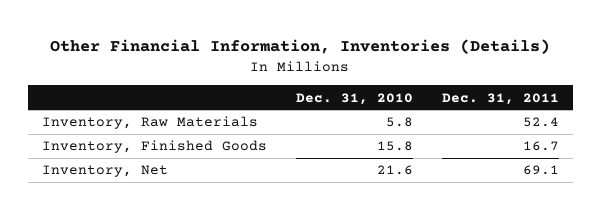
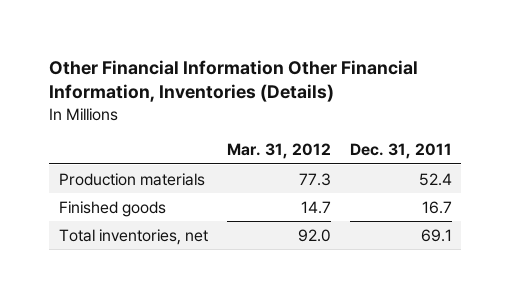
[50,38,551,54] Other Financial Information, Inventories (Details) -> [48,59,418,103] Other Financial Information Other Financial Information, Inventories (Details)
[295,92,413,105] Dec. 31, 2010 -> none
none -> [226,143,331,160] Mar. 31, 2012
[42,116,259,130] Inventory, Raw Materials -> [58,172,205,186] Production materials
[42,140,268,154] Inventory, Finished Goods -> [58,200,166,217] Finished goods
[42,165,169,178] Inventory, Net -> [58,228,208,245] Total inventories, net

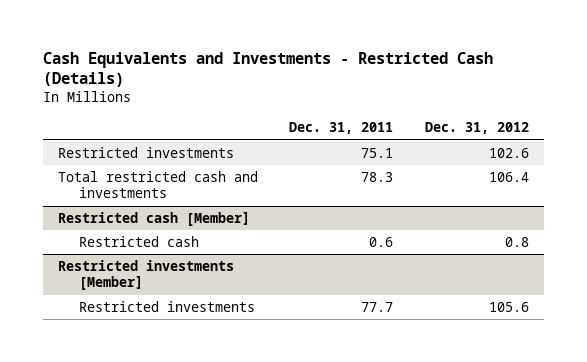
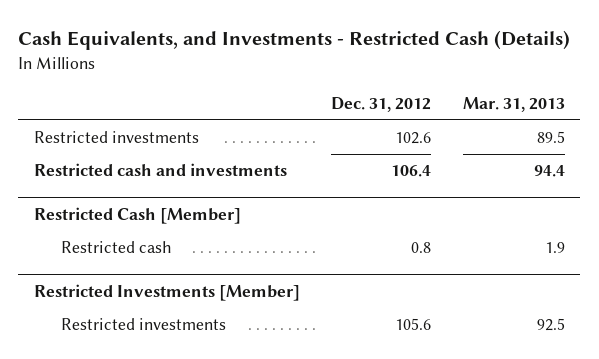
[42,51,493,88] Cash Equivalents and Investments - Restricted Cash (Details) -> [18,30,571,51] Cash Equivalents, and Investments - Restricted Cash (Details)
[289,122,394,135] Dec. 31, 2011 -> none
none -> [462,96,565,112] Mar. 31, 2013
[58,170,259,199] Total restricted cash and investments -> [34,163,288,177] Restricted cash and investments
[58,211,251,226] Restricted cash [Member] -> [34,206,242,224] Restricted Cash [Member]
[58,259,235,291] Restricted investments [Member] -> [34,283,301,301] Restricted Investments [Member]

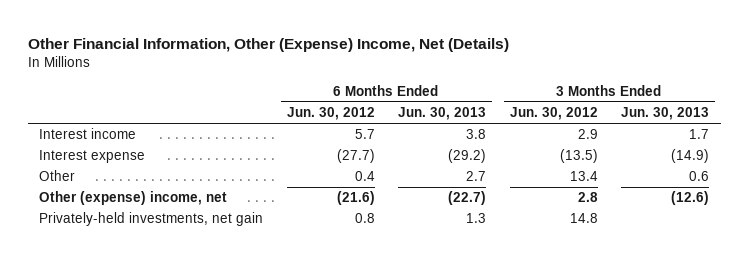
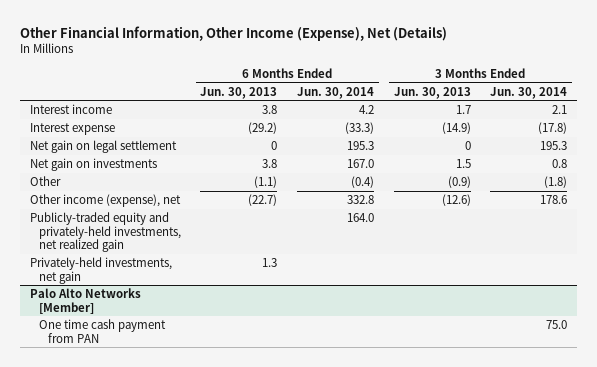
[27,37,509,52] Other Financial Information, Other (Expense) Income, Net (Details) -> [20,25,448,41] Other Financial Information, Other Income (Expense), Net (Details)
[286,107,375,121] Jun. 30, 2012 -> none
[509,107,598,121] Jun. 30, 2012 -> none
none -> [297,86,375,99] Jun. 30, 2014
none -> [490,86,568,99] Jun. 30, 2014
none -> [29,140,177,154] Net gain on legal settlement
none -> [29,158,157,172] Net gain on investments
[466,171,487,182] 2.7 -> [254,176,278,189] (1.1)
[689,171,710,182] 0.6 -> [447,176,471,189] (0.9)
[39,191,228,206] Other (expense) income, net -> [29,194,181,208] Other income (expense), net
none -> [29,212,181,253] Publicly-traded equity and privately-held investments, net realized gain
none -> [29,288,141,314] Palo Alto Networks [Member]
none -> [38,319,166,343] One time cash payment from PAN

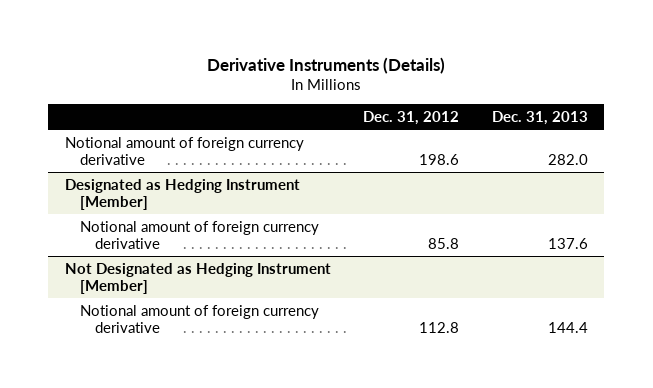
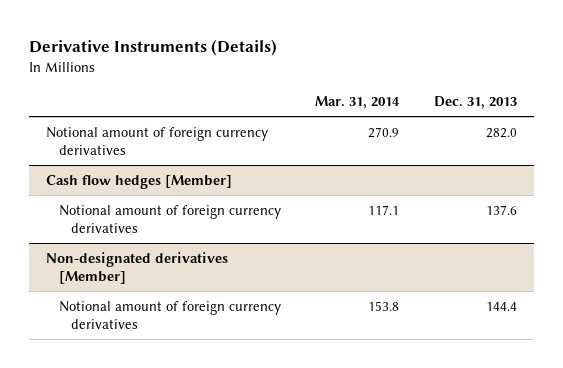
[363,110,460,125] Dec. 31, 2012 -> none
none -> [315,95,401,109] Mar. 31, 2014
[64,178,300,210] Designated as Hedging Instrument [Member] -> none
[64,262,331,294] Not Designated as Hedging Instrument [Member] -> none
[64,136,304,165] Notional amount of foreign currency derivative -> [46,126,269,156] Notional amount of foreign currency derivatives
none -> [46,174,233,189] Cash flow hedges [Member]
[79,220,319,249] Notional amount of foreign currency derivative -> [58,204,281,234] Notional amount of foreign currency derivatives
none -> [46,251,229,285] Non-designated derivatives [Member]
[79,304,319,333] Notional amount of foreign currency derivative -> [58,300,281,330] Notional amount of foreign currency derivatives

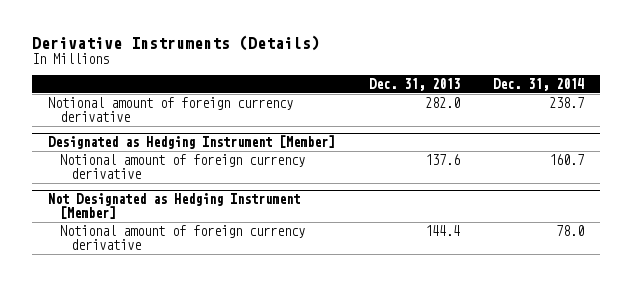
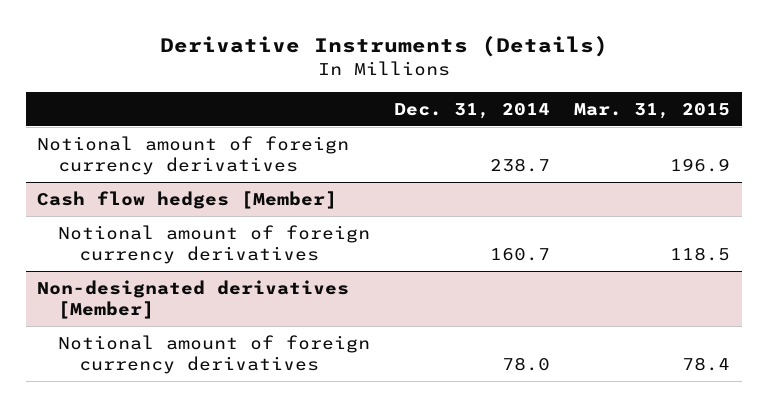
[368,77,460,91] Dec. 31, 2013 -> none
none -> [573,102,730,119] Mar. 31, 2015
[48,96,294,123] Notional amount of foreign currency derivative -> [37,135,350,176] Notional amount of foreign currency derivatives
[48,135,336,150] Designated as Hedging Instrument [Member] -> [37,190,338,209] Cash flow hedges [Member]
[59,153,305,180] Notional amount of foreign currency derivative -> [58,224,371,265] Notional amount of foreign currency derivatives
[48,193,301,220] Not Designated as Hedging Instrument [Member] -> [37,279,350,320] Non-designated derivatives [Member]
[59,224,305,251] Notional amount of foreign currency derivative -> [58,334,371,375] Notional amount of foreign currency derivatives

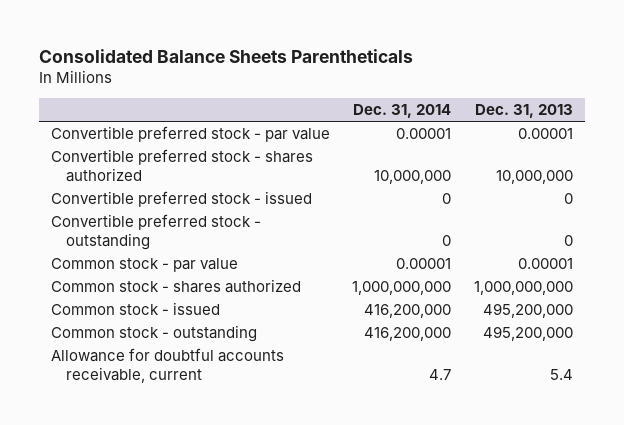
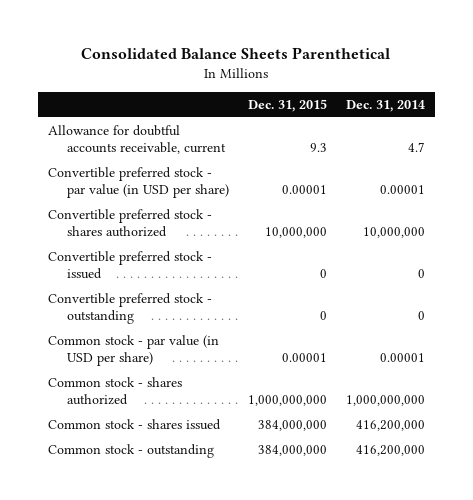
[39,48,414,63] Consolidated Balance Sheets Parentheticals -> [81,47,391,60] Consolidated Balance Sheets Parenthetical
[475,104,574,119] Dec. 31, 2013 -> none
none -> [247,98,327,112] Dec. 31, 2015
[50,348,284,384] Allowance for doubtful accounts receivable, current -> [47,124,226,155] Allowance for doubtful accounts receivable, current
[50,126,330,143] Convertible preferred stock - par value -> [47,166,229,199] Convertible preferred stock - par value (in USD per share)
[50,258,238,273] Common stock - par value -> [47,334,219,367] Common stock - par value (in USD per share)
[50,302,220,316] Common stock - issued -> [47,418,221,430] Common stock - shares issued

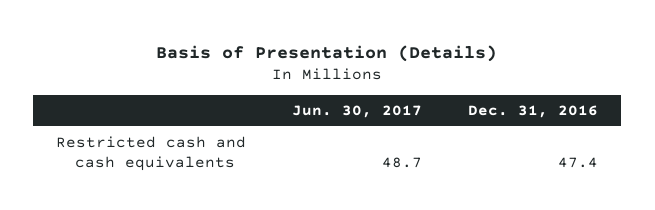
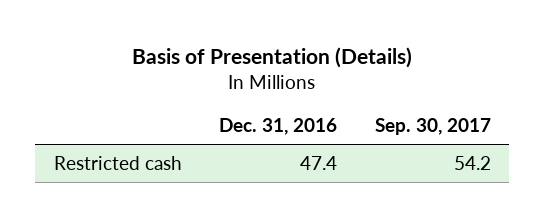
[292,105,423,119] Jun. 30, 2017 -> none
none -> [374,118,491,136] Sep. 30, 2017
[56,136,247,171] Restricted cash and cash equivalents -> [53,156,182,171] Restricted cash

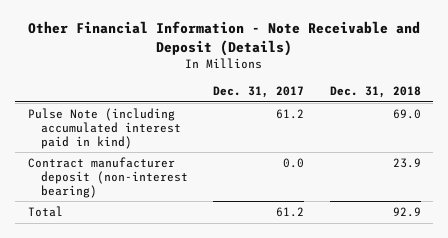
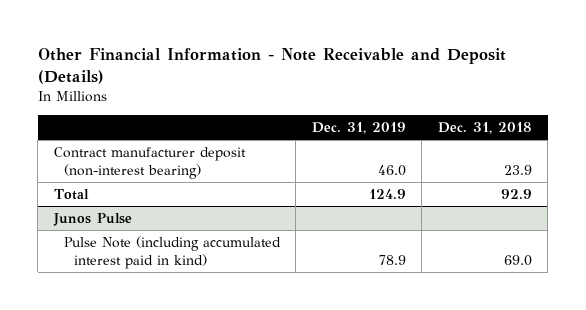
[213,86,305,99] Dec. 31, 2017 -> none
none -> [311,122,406,135] Dec. 31, 2019
[27,107,182,149] Pulse Note (including accumulated interest paid in kind) -> none
none -> [52,213,132,227] Junos Pulse
none -> [64,236,282,269] Pulse Note (including accumulated interest paid in kind)

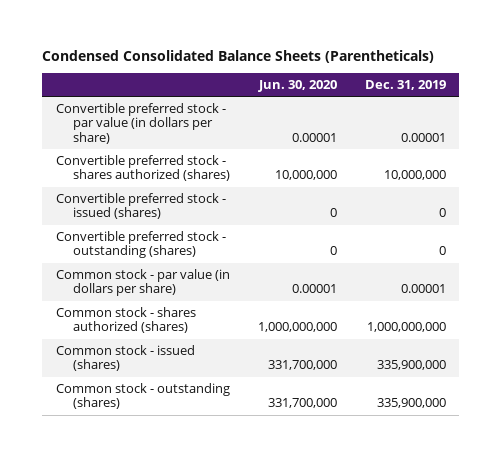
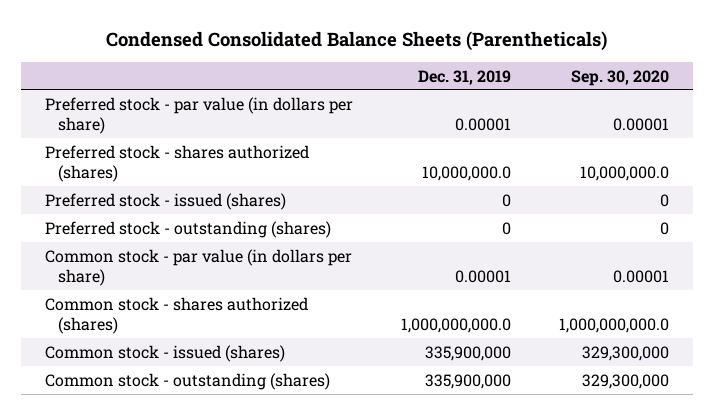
[257,79,337,92] Jun. 30, 2020 -> none
none -> [571,69,670,86] Sep. 30, 2020
[55,102,226,144] Convertible preferred stock - par value (in dollars per share) -> [44,96,353,135] Preferred stock - par value (in dollars per share)
[55,154,230,182] Convertible preferred stock - shares authorized (shares) -> [44,144,309,183] Preferred stock - shares authorized (shares)
[383,170,446,181] 10,000,000 -> [421,166,511,182] 10,000,000.0
[55,192,226,220] Convertible preferred stock - issued (shares) -> [44,192,286,210] Preferred stock - issued (shares)
[55,230,226,259] Convertible preferred stock - outstanding (shares) -> [44,220,331,238] Preferred stock - outstanding (shares)
[366,322,446,333] 1,000,000,000 -> [400,318,511,334] 1,000,000,000.0

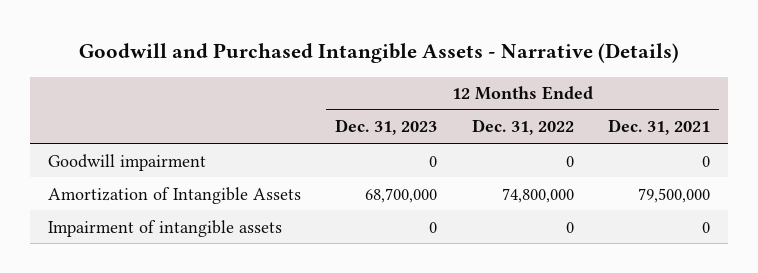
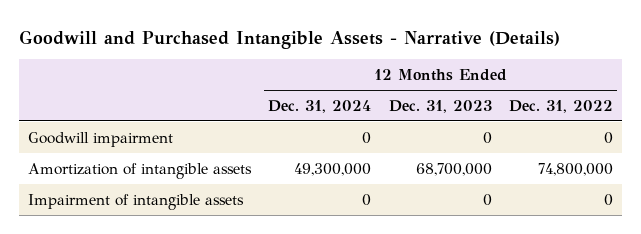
[608,119,711,136] Dec. 31, 2021 -> none
none -> [268,99,372,113] Dec. 31, 2024
[47,186,301,204] Amortization of Intangible Assets -> [27,162,252,179] Amortization of intangible assets

